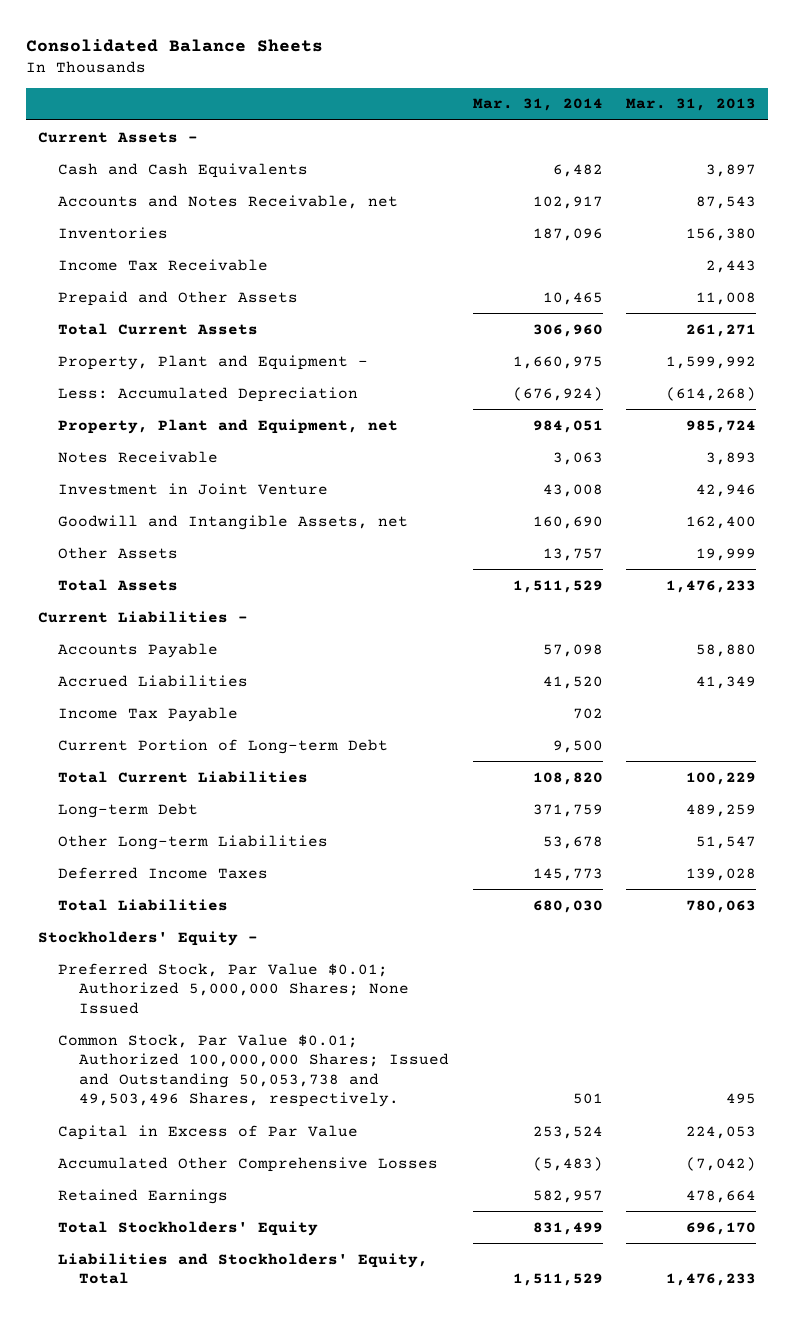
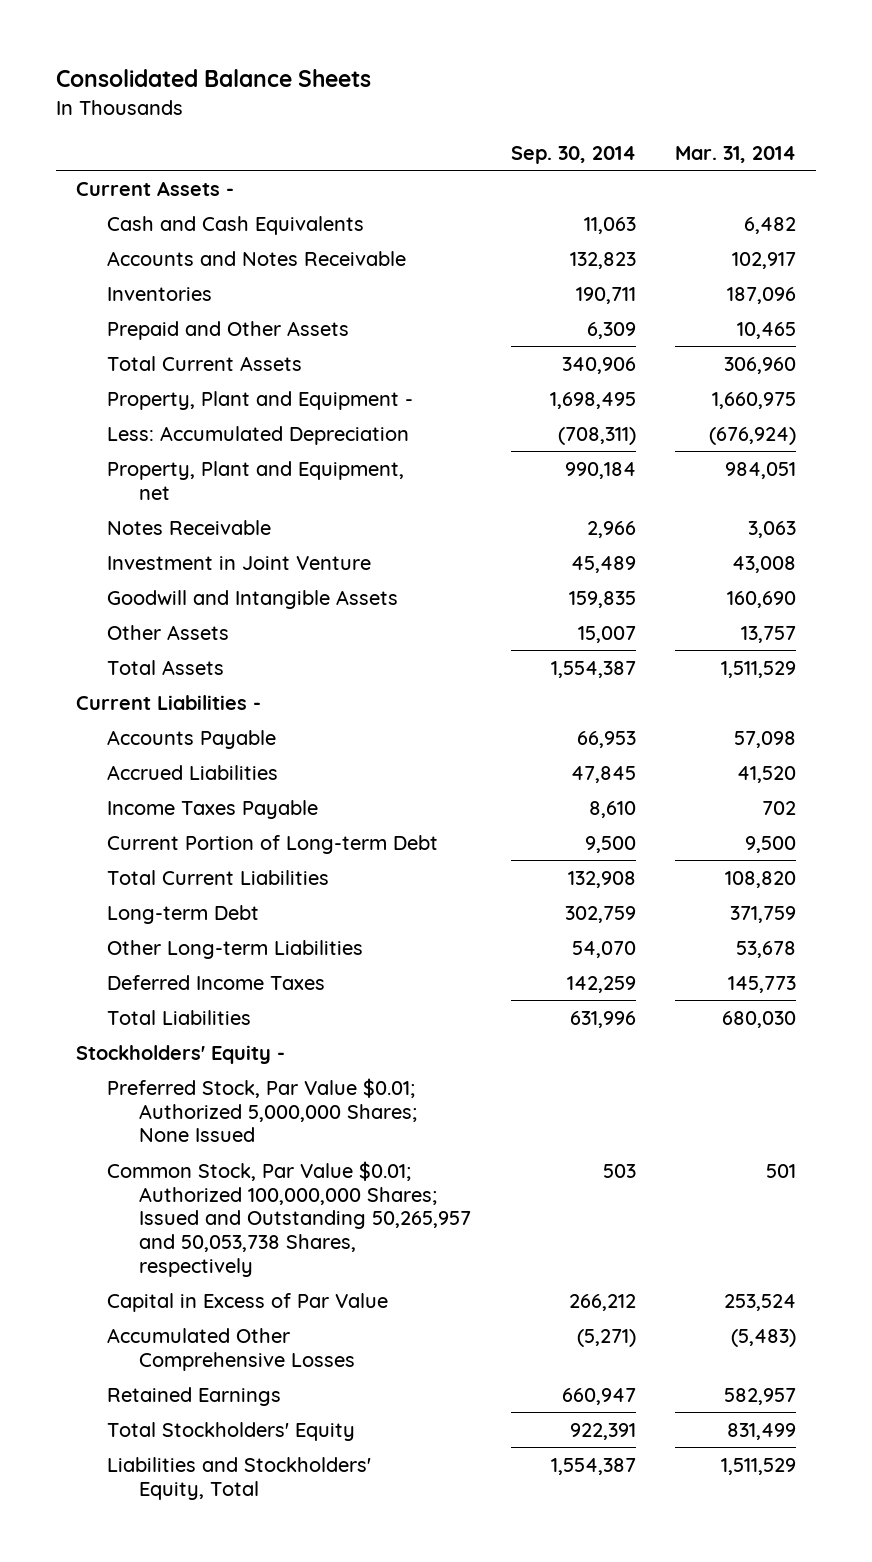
[626,98,757,112] Mar. 31, 2013 -> none
none -> [510,145,636,164] Sep. 30, 2014
[58,194,399,209] Accounts and Notes Receivable, net -> [107,250,407,266] Accounts and Notes Receivable
[58,258,269,271] Income Tax Receivable -> none
[58,514,409,530] Goodwill and Intangible Assets, net -> [107,589,399,609] Goodwill and Intangible Assets
[58,706,239,722] Income Tax Payable -> [107,799,319,819] Income Taxes Payable
[58,1033,449,1108] Common Stock, Par Value $0.01; Authorized 100,000,000 Shares; Issued and Outstanding 50,053,738 and 49,503,496 Shares, respectively. -> [107,1160,472,1277] Common Stock, Par Value $0.01; Authorized 100,000,000 Shares; Issued and Outstanding 50,265,957 and 50,053,738 Shares, respectively

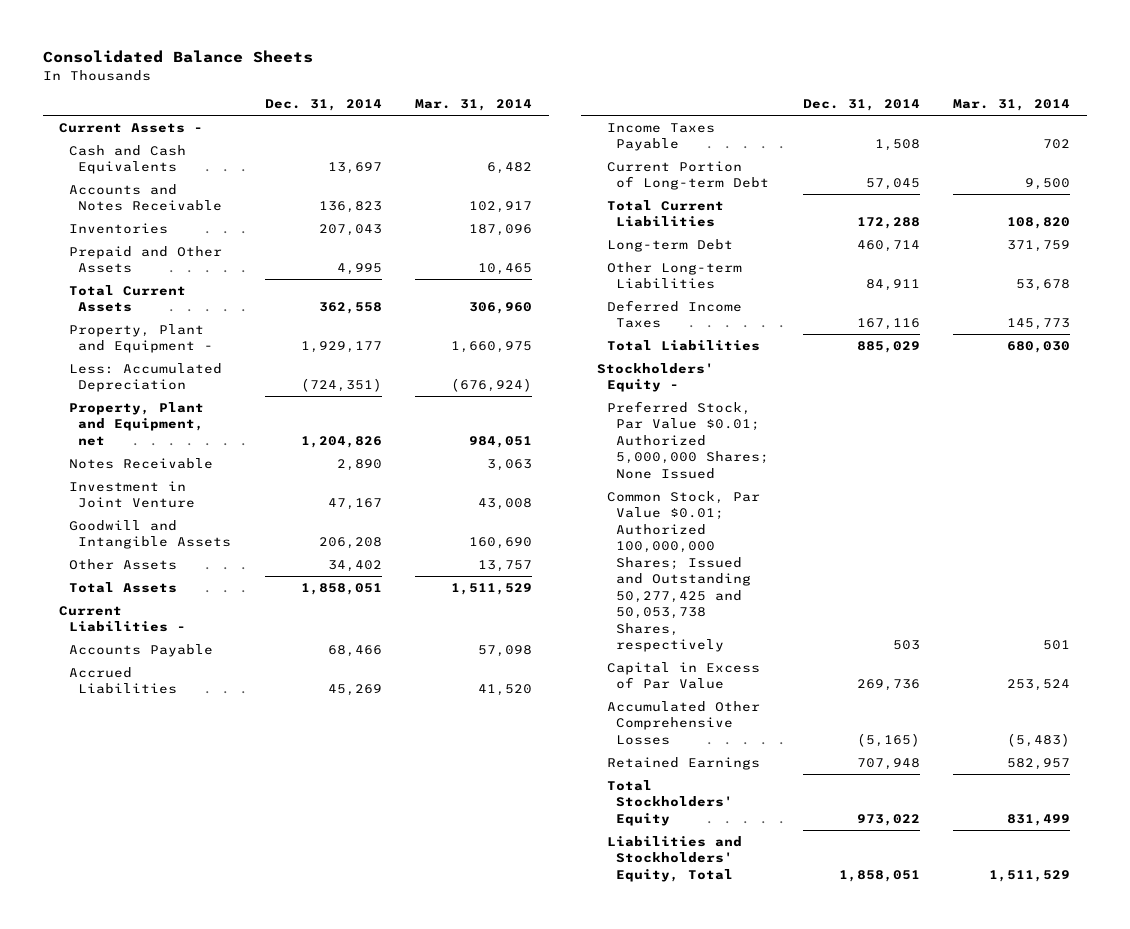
[510,145,636,164] Sep. 30, 2014 -> none
none -> [264,99,382,112] Dec. 31, 2014
[107,1160,472,1277] Common Stock, Par Value $0.01; Authorized 100,000,000 Shares; Issued and Outstanding 50,265,957 and 50,053,738 Shares, respectively -> [606,490,760,653] Common Stock, Par Value $0.01; Authorized 100,000,000 Shares; Issued and Outstanding 50,277,425 and 50,053,738 Shares, respectively

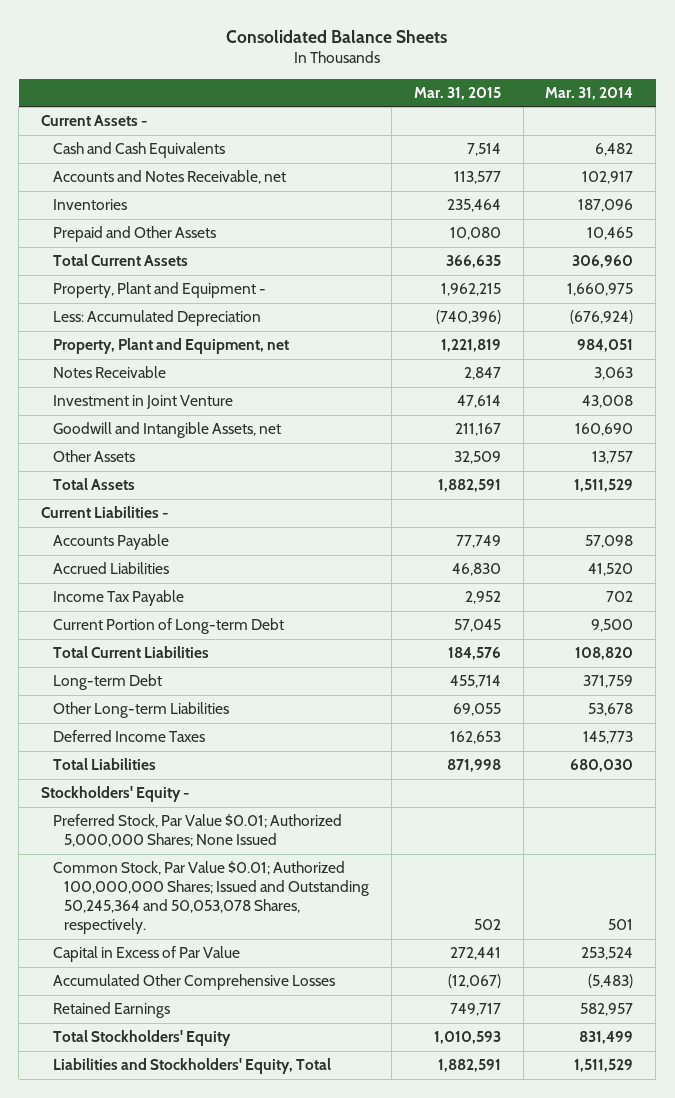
[264,99,382,112] Dec. 31, 2014 -> none
none -> [413,86,501,100] Mar. 31, 2015
[68,183,223,212] Accounts and Notes Receivable -> [52,170,286,185] Accounts and Notes Receivable, net
[68,519,232,550] Goodwill and Intangible Assets -> [52,422,281,439] Goodwill and Intangible Assets, net
[606,122,715,152] Income Taxes Payable -> [52,590,184,607] Income Tax Payable
[606,490,760,653] Common Stock, Par Value $0.01; Authorized 100,000,000 Shares; Issued and Outstanding 50,277,425 and 50,053,738 Shares, respectively -> [52,861,370,935] Common Stock, Par Value $0.01; Authorized 100,000,000 Shares; Issued and Outstanding 50,245,364 and 50,053,078 Shares, respectively.

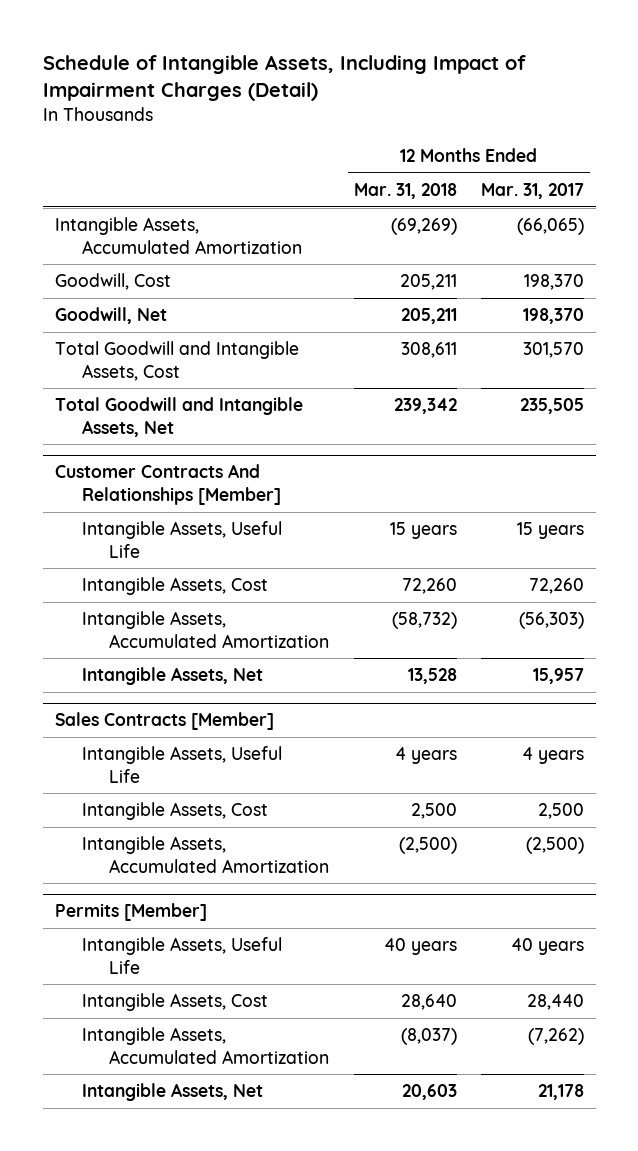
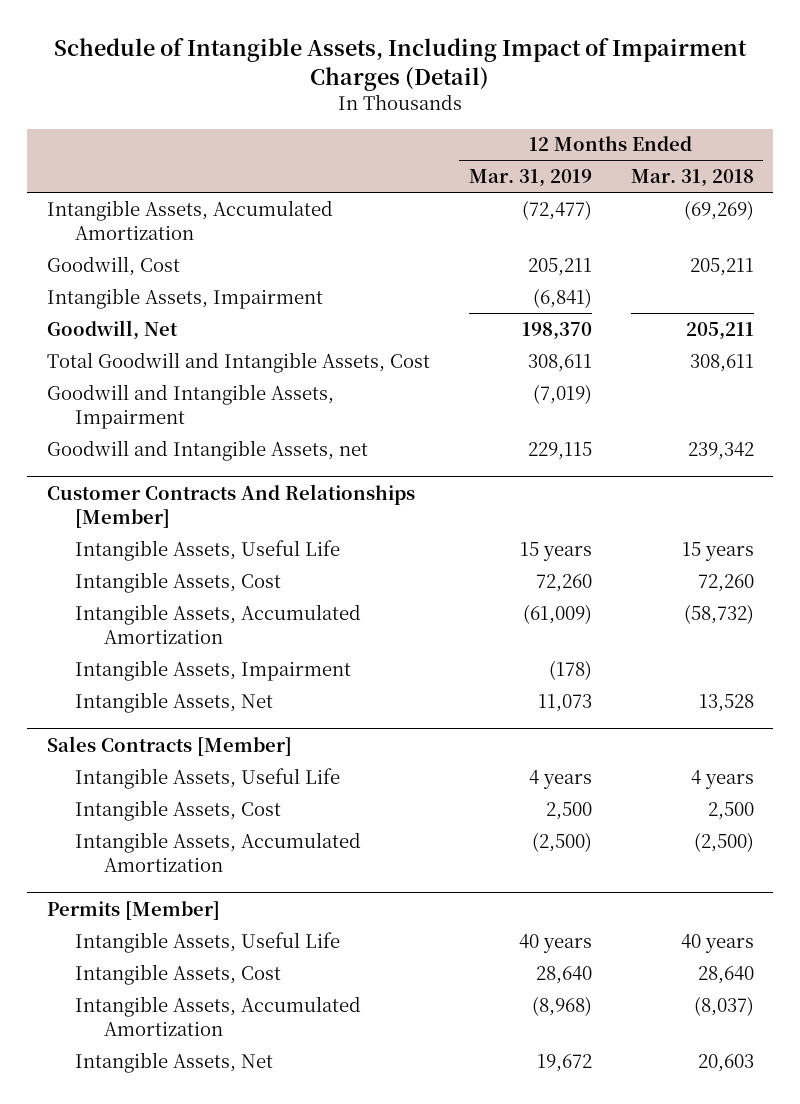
[480,183,584,200] Mar. 31, 2017 -> none
none -> [468,169,592,188] Mar. 31, 2019
none -> [46,287,323,309] Intangible Assets, Impairment
none -> [46,383,334,429] Goodwill and Intangible Assets, Impairment
[54,397,303,437] Total Goodwill and Intangible Assets, Net -> [46,439,368,461] Goodwill and Intangible Assets, net
none -> [75,659,352,681] Intangible Assets, Impairment

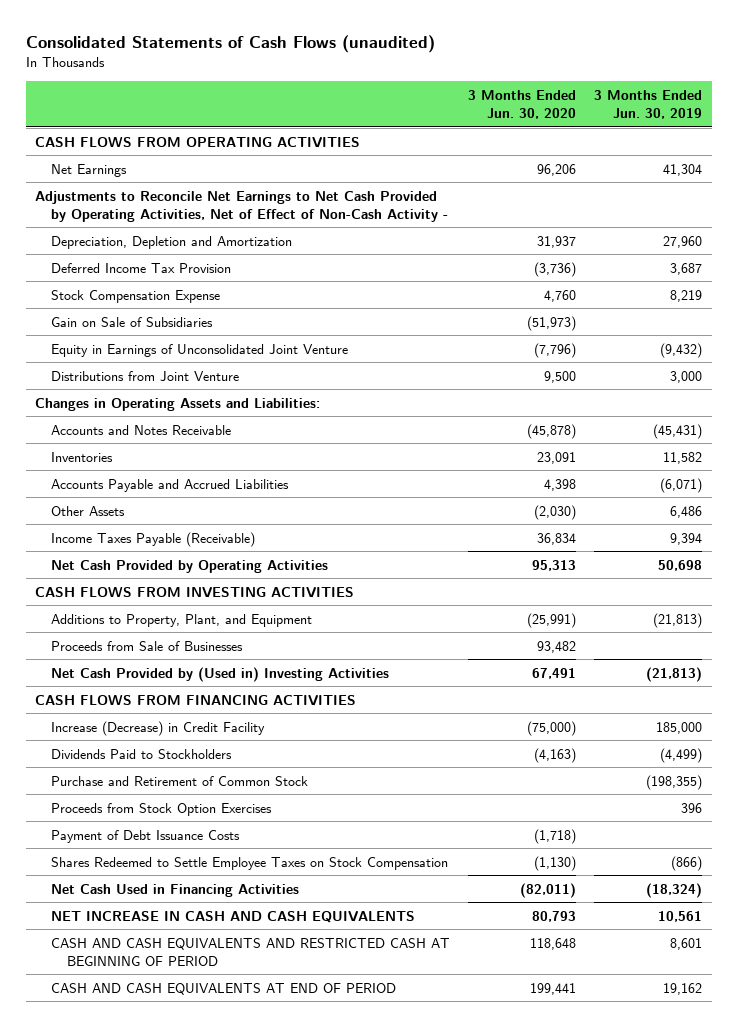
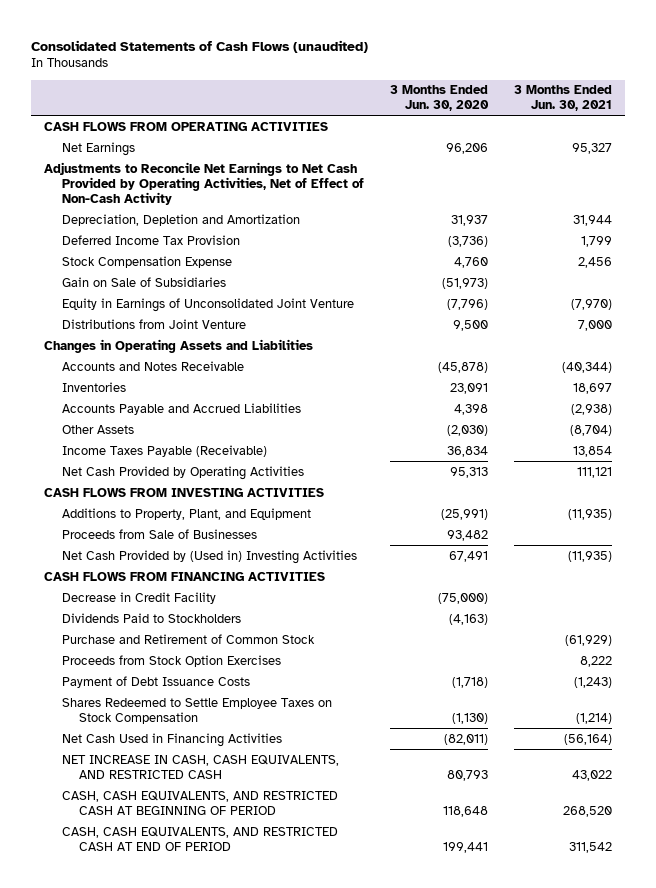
[594,90,703,120] 3 Months Ended Jun. 30, 2019 -> none
none -> [513,85,612,112] 3 Months Ended Jun. 30, 2021
[34,190,448,222] Adjustments to Reconcile Net Earnings to Net Cash Provided by Operating Activities, Net of Effect of Non-Cash Activity - -> [44,161,364,205] Adjustments to Reconcile Net Earnings to Net Cash Provided by Operating Activities, Net of Effect of Non-Cash Activity
[34,397,320,411] Changes in Operating Assets and Liabilities: -> [44,338,314,353] Changes in Operating Assets and Liabilities
[50,720,265,736] Increase (Decrease) in Credit Facility -> [61,591,216,604] Decrease in Credit Facility
[50,910,415,923] NET INCREASE IN CASH AND CASH EQUIVALENTS -> [61,754,339,779] NET INCREASE IN CASH, CASH EQUIVALENTS, AND RESTRICTED CASH
[50,937,450,966] CASH AND CASH EQUIVALENTS AND RESTRICTED CASH AT BEGINNING OF PERIOD -> [61,790,338,815] CASH, CASH EQUIVALENTS, AND RESTRICTED CASH AT BEGINNING OF PERIOD
[50,982,396,995] CASH AND CASH EQUIVALENTS AT END OF PERIOD -> [61,826,338,851] CASH, CASH EQUIVALENTS, AND RESTRICTED CASH AT END OF PERIOD

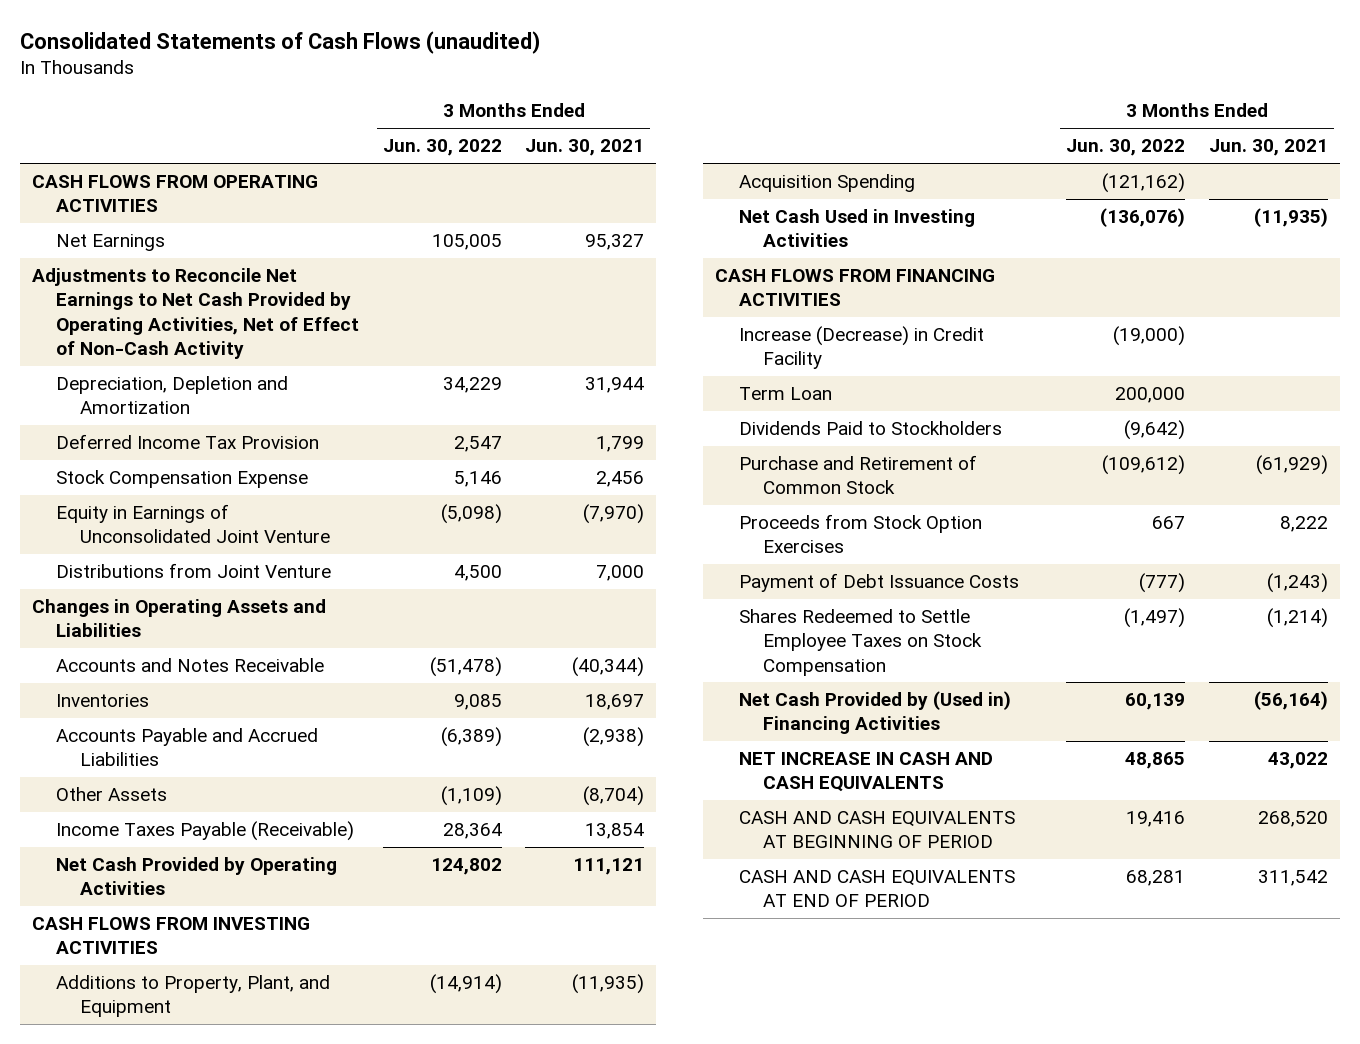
[389,85,489,112] 3 Months Ended Jun. 30, 2020 -> none
none -> [382,139,502,157] Jun. 30, 2022
[61,276,226,287] Gain on Sale of Subsidiaries -> none
[61,528,257,539] Proceeds from Sale of Businesses -> none
none -> [739,174,916,193] Acquisition Spending
[61,549,357,564] Net Cash Provided by (Used in) Investing Activities -> [739,209,976,248] Net Cash Used in Investing Activities
[61,591,216,604] Decrease in Credit Facility -> [739,326,985,370] Increase (Decrease) in Credit Facility
none -> [739,387,833,401] Term Loan
[61,732,282,747] Net Cash Used in Financing Activities -> [739,691,1012,735] Net Cash Provided by (Used in) Financing Activities
[61,754,339,779] NET INCREASE IN CASH, CASH EQUIVALENTS, AND RESTRICTED CASH -> [739,752,994,793] NET INCREASE IN CASH AND CASH EQUIVALENTS
[61,790,338,815] CASH, CASH EQUIVALENTS, AND RESTRICTED CASH AT BEGINNING OF PERIOD -> [739,811,1016,849] CASH AND CASH EQUIVALENTS AT BEGINNING OF PERIOD
[61,826,338,851] CASH, CASH EQUIVALENTS, AND RESTRICTED CASH AT END OF PERIOD -> [739,870,1016,908] CASH AND CASH EQUIVALENTS AT END OF PERIOD

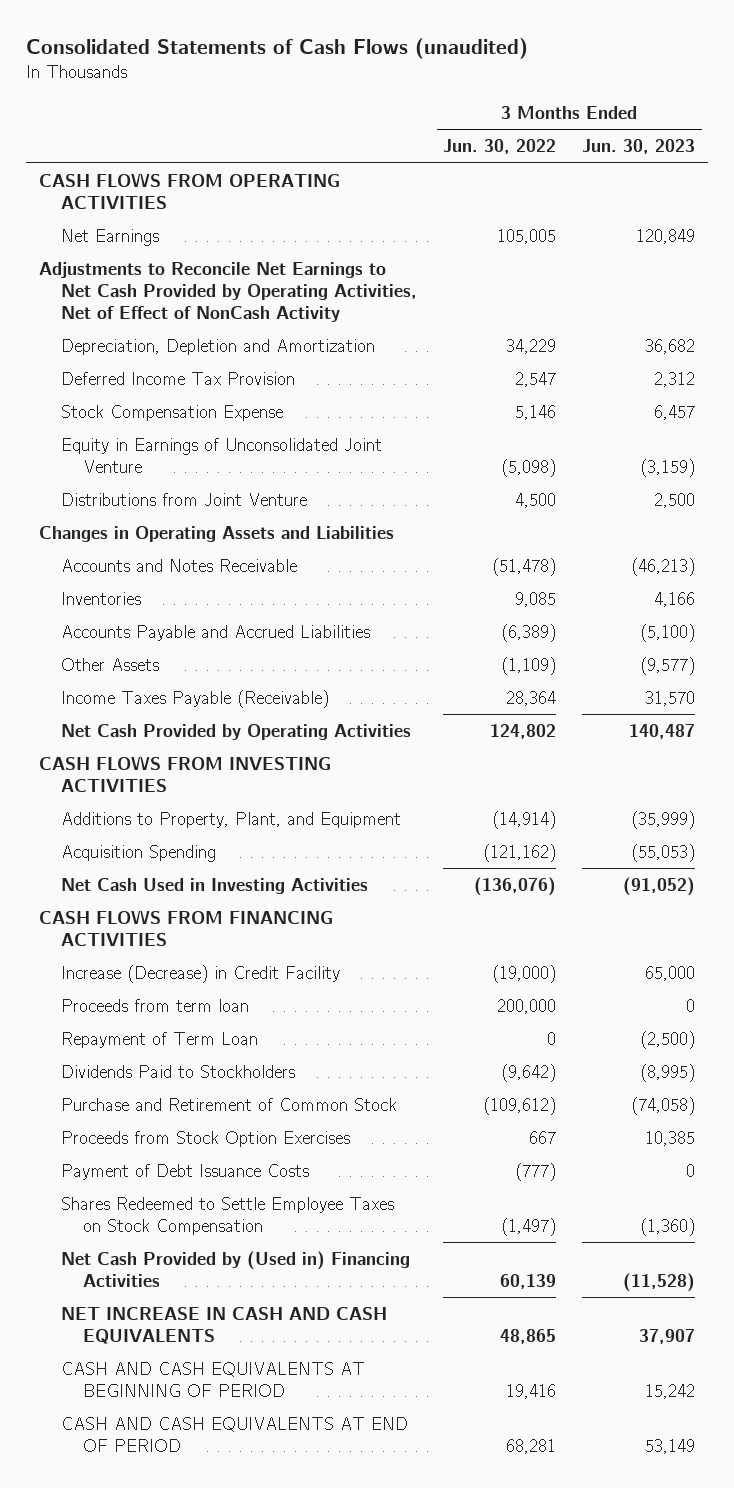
[525,139,645,157] Jun. 30, 2021 -> none
none -> [582,139,696,155] Jun. 30, 2023
[31,268,359,359] Adjustments to Reconcile Net Earnings to Net Cash Provided by Operating Activities, Net of Effect of Non-Cash Activity -> [38,261,418,322] Adjustments to Reconcile Net Earnings to Net Cash Provided by Operating Activities, Net of Effect of NonCash Activity
none -> [61,998,250,1012] Proceeds from term loan
[739,387,833,401] Term Loan -> [61,1031,259,1048] Repayment of Term Loan
[1115,387,1186,404] 200,000 -> [547,1031,557,1045] 0

